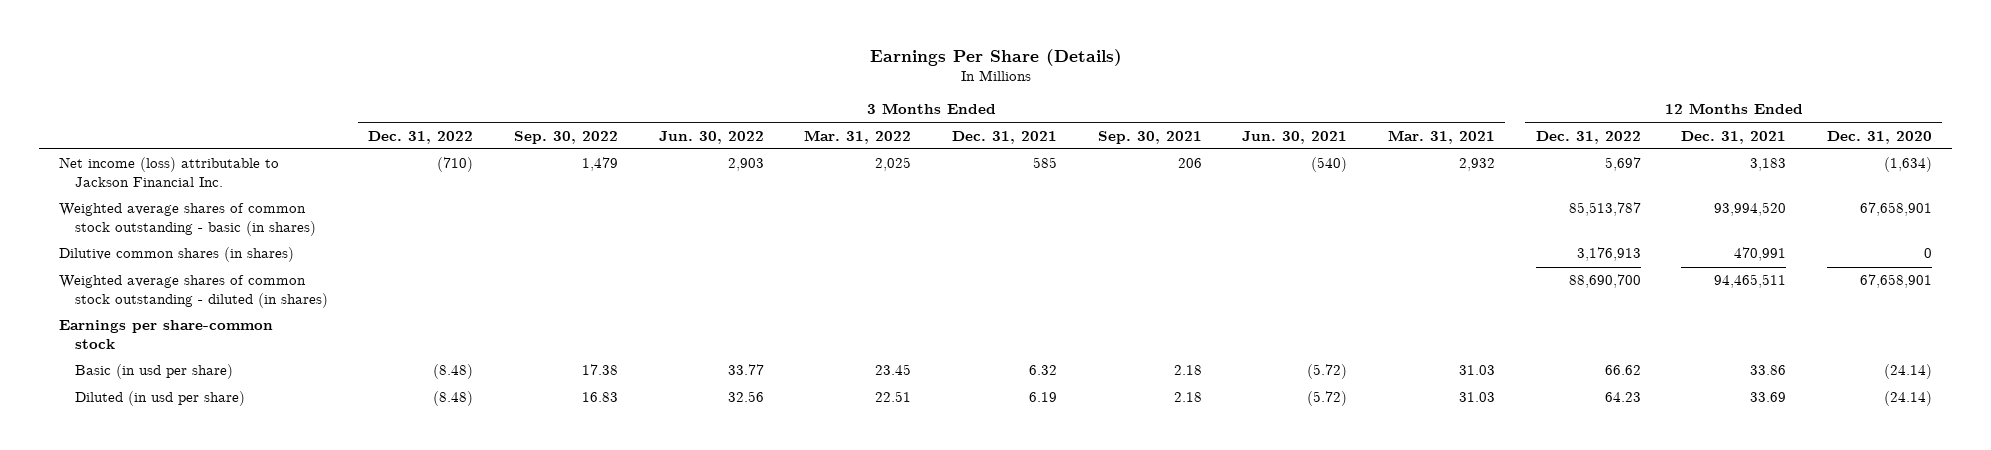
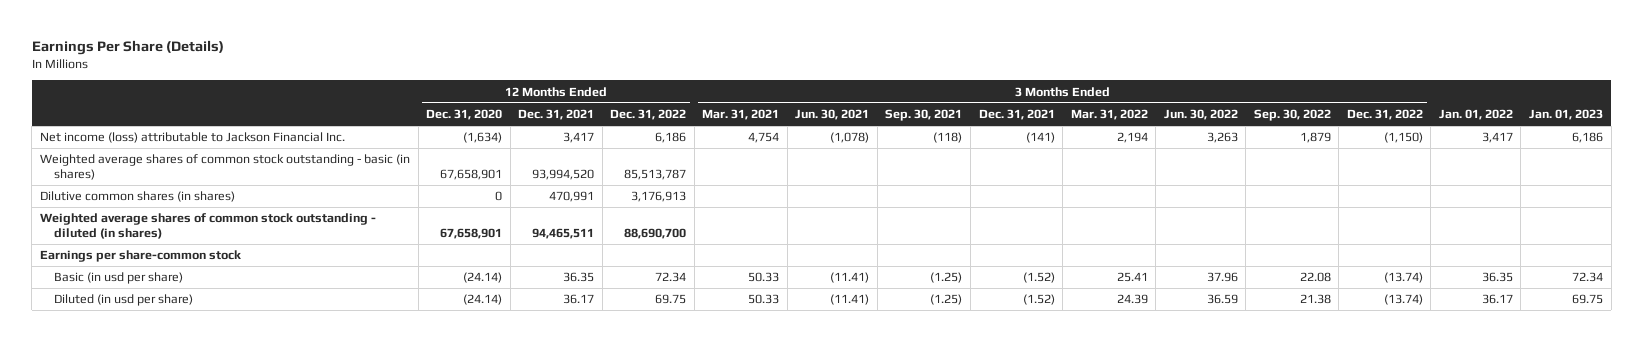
none -> [1438,109,1513,121] Jan. 01, 2022
none -> [1529,109,1604,121] Jan. 01, 2023
[437,157,474,173] (710) -> [1383,132,1423,144] (1,150)
[582,157,619,172] 1,479 -> [1299,132,1331,144] 1,879
[727,158,764,172] 2,903 -> [1206,132,1238,144] 3,263
[875,157,912,172] 2,025 -> [1116,132,1148,144] 2,194
[1033,157,1058,169] 585 -> [1025,132,1055,144] (141)
[1177,158,1202,169] 206 -> [933,132,963,144] (118)
[1311,157,1348,173] (540) -> [830,132,870,144] (1,078)
[1458,158,1495,172] 2,932 -> [748,132,780,144] 4,754
[1604,157,1641,172] 5,697 -> [655,132,687,144] 6,186
[1750,158,1787,172] 3,183 -> [563,132,595,144] 3,417
[433,364,474,380] (8.48) -> [1383,272,1423,284] (13.74)
[582,364,619,376] 17.38 -> [1299,272,1331,283] 22.08
[727,364,764,376] 33.77 -> [1206,272,1238,283] 37.96
[875,364,912,376] 23.45 -> [1116,272,1148,283] 25.41
[1029,365,1058,376] 6.32 -> [1022,272,1055,284] (1.52)
[1173,365,1202,376] 2.18 -> [930,272,963,284] (1.25)
[1307,364,1348,380] (5.72) -> [830,272,870,284] (11.41)
[1458,365,1495,376] 31.03 -> [748,272,780,283] 50.33
[1604,365,1641,376] 66.62 -> [655,272,687,283] 72.34
[1750,365,1787,376] 33.86 -> [563,272,595,283] 36.35
[433,391,474,407] (8.48) -> [1383,294,1423,306] (13.74)
[582,392,619,403] 16.83 -> [1299,294,1331,305] 21.38
[727,391,764,403] 32.56 -> [1206,294,1238,305] 36.59
[875,391,912,403] 22.51 -> [1116,294,1148,305] 24.39
[1029,392,1058,403] 6.19 -> [1022,294,1055,306] (1.52)
[1173,392,1202,403] 2.18 -> [930,294,963,306] (1.25)
[1307,391,1348,407] (5.72) -> [830,294,870,306] (11.41)
[1458,392,1495,403] 31.03 -> [748,294,780,305] 50.33
[1604,392,1641,403] 64.23 -> [655,294,687,305] 69.75
[1750,392,1787,403] 33.69 -> [563,294,595,305] 36.17

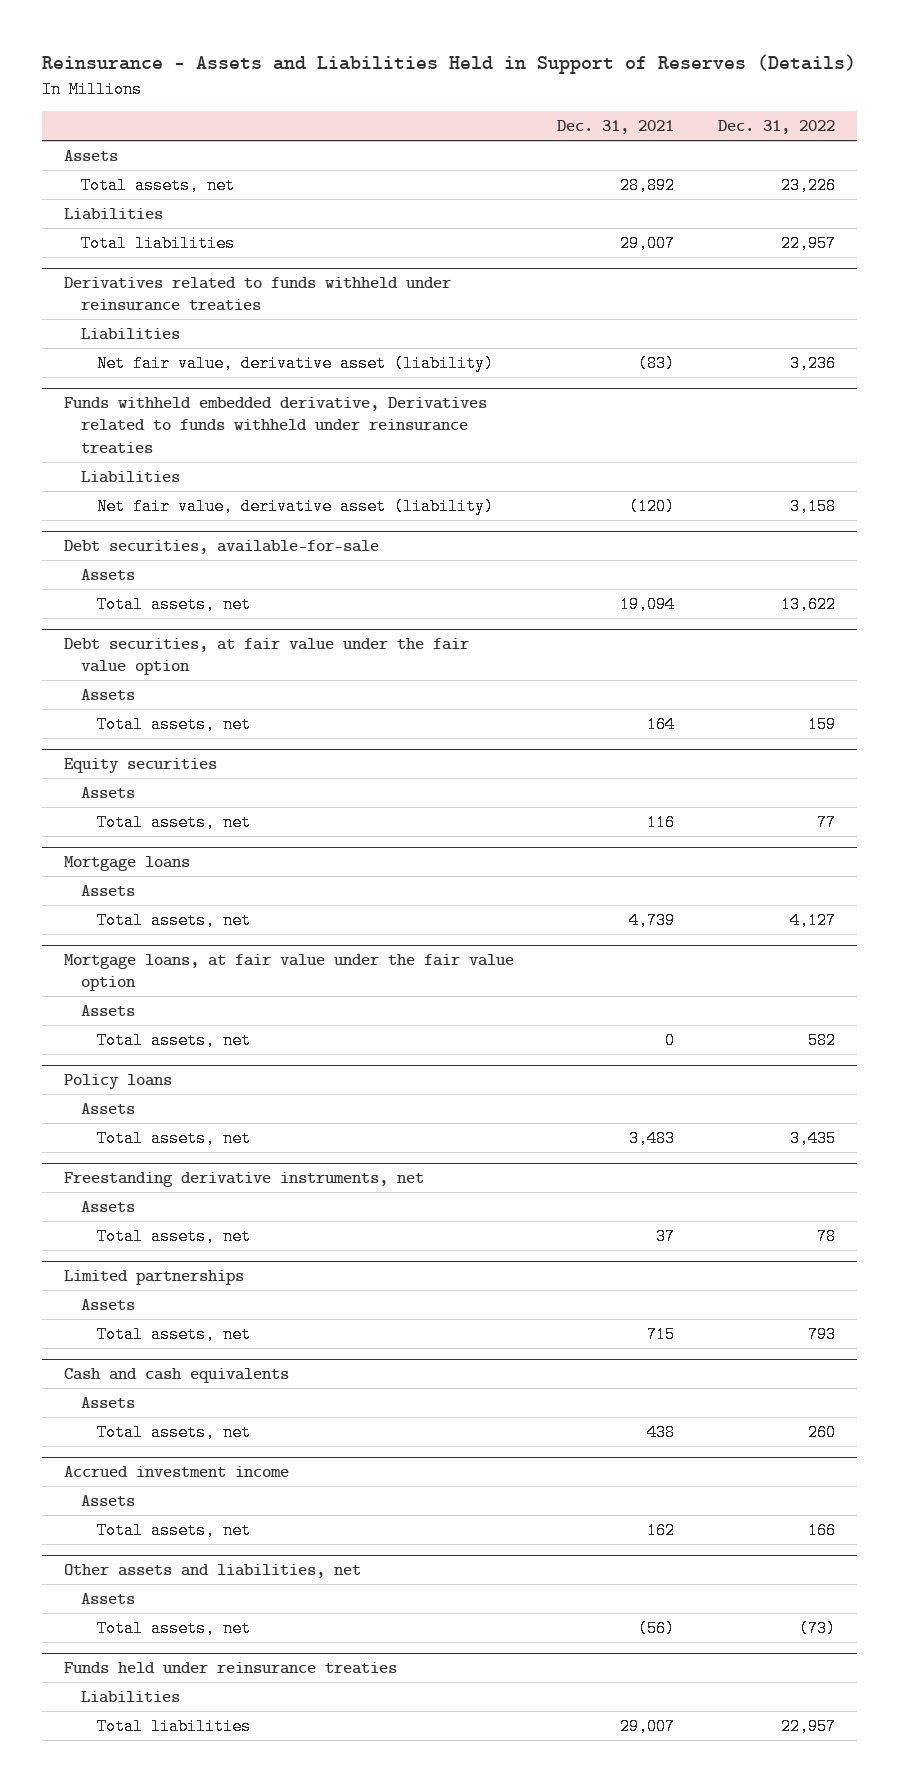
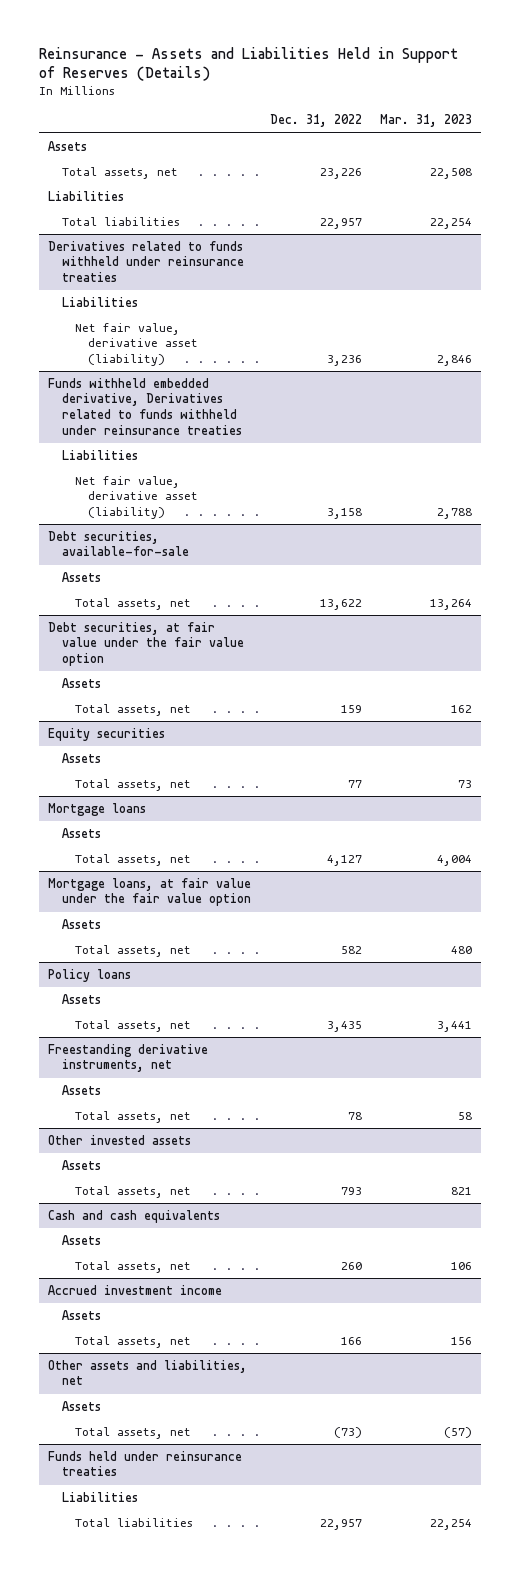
[557,120,675,135] Dec. 31, 2021 -> none
none -> [379,114,472,128] Mar. 31, 2023
[63,1269,244,1285] Limited partnerships -> [48,1134,192,1145] Other invested assets

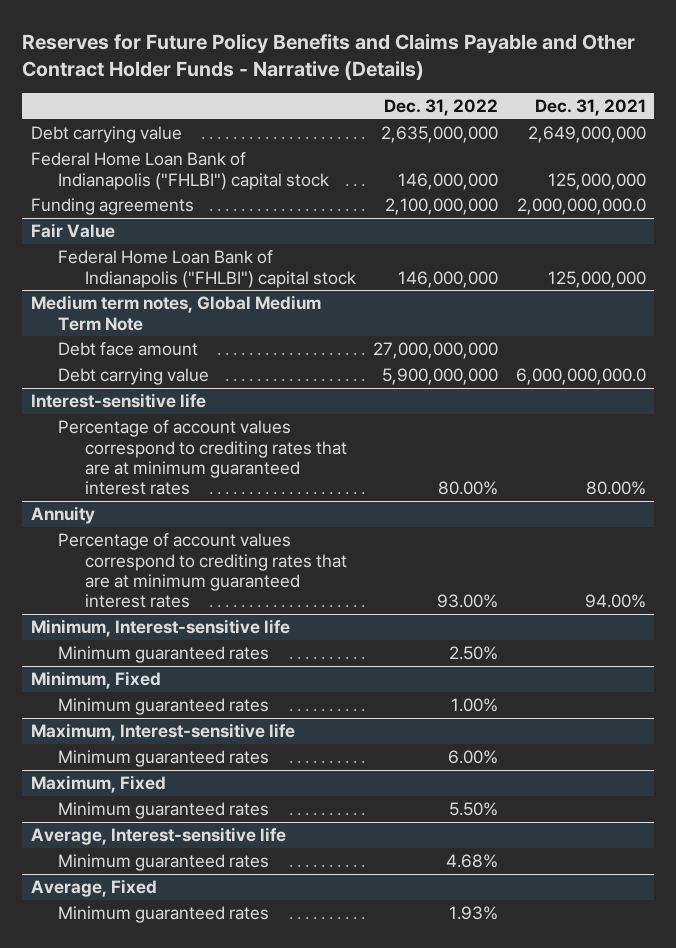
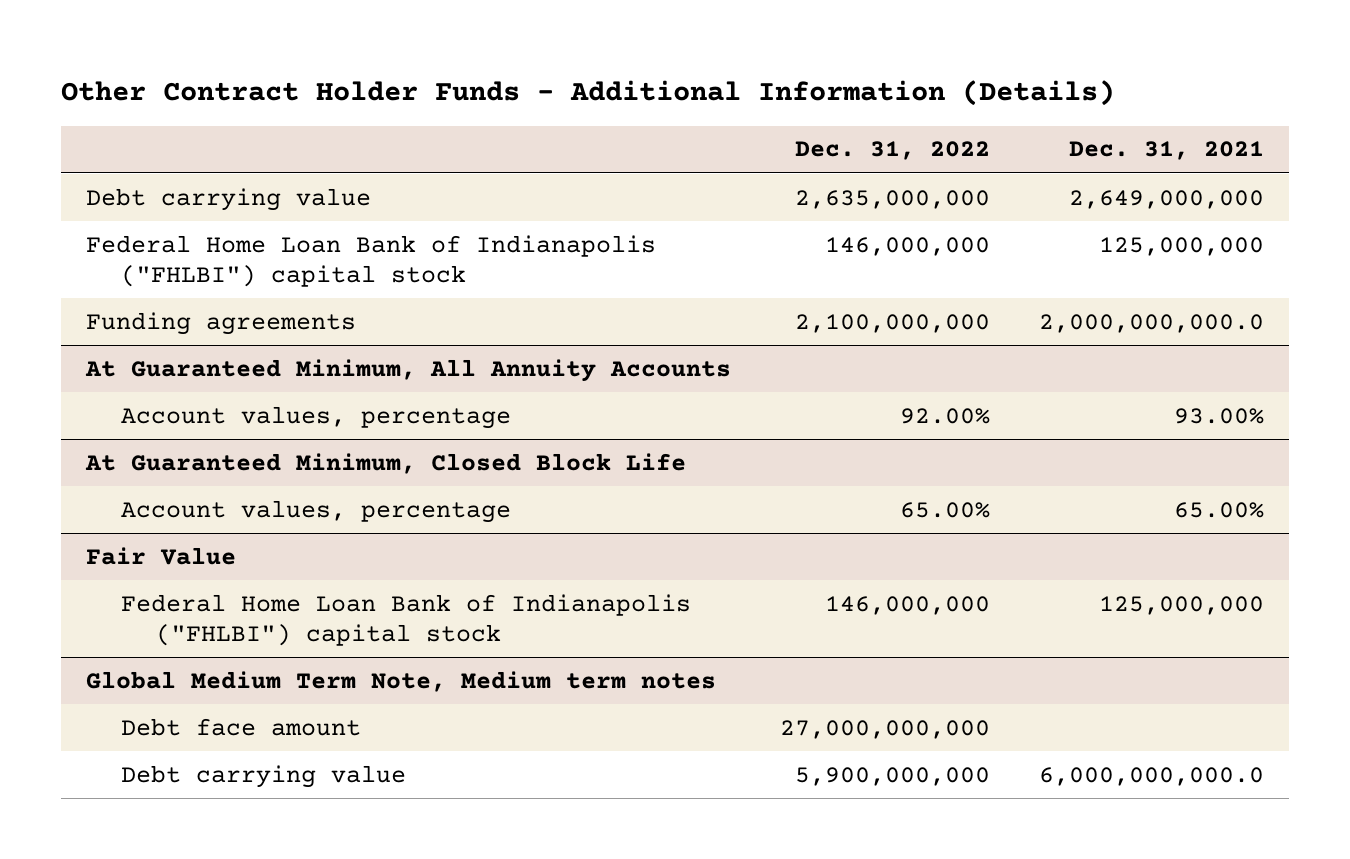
[22,33,636,80] Reserves for Future Policy Benefits and Claims Payable and Other Contract Holder Funds - Narrative (Details) -> [61,80,1116,107] Other Contract Holder Funds - Additional Information (Details)
none -> [84,358,731,382] At Guaranteed Minimum, All Annuity Accounts
none -> [121,405,512,429] Account values, percentage
none -> [84,452,686,474] At Guaranteed Minimum, Closed Block Life
none -> [121,499,512,523] Account values, percentage
[30,295,321,331] Medium term notes, Global Medium Term Note -> [85,670,716,692] Global Medium Term Note, Medium term notes
[30,393,206,409] Interest-sensitive life -> none
[57,420,348,496] Percentage of account values correspond to crediting rates that are at minimum guaranteed interest rates -> none
[30,506,95,525] Annuity -> none
[57,533,348,609] Percentage of account values correspond to crediting rates that are at minimum guaranteed interest rates -> none
[30,619,290,638] Minimum, Interest-sensitive life -> none
[57,646,269,664] Minimum guaranteed rates -> none
[30,671,161,690] Minimum, Fixed -> none
[57,698,269,716] Minimum guaranteed rates -> none
[30,723,295,742] Maximum, Interest-sensitive life -> none
[57,750,269,768] Minimum guaranteed rates -> none
[30,775,166,794] Maximum, Fixed -> none
[57,802,269,820] Minimum guaranteed rates -> none
[30,827,286,846] Average, Interest-sensitive life -> none
[57,854,269,872] Minimum guaranteed rates -> none
[30,879,157,898] Average, Fixed -> none
[57,906,269,924] Minimum guaranteed rates -> none

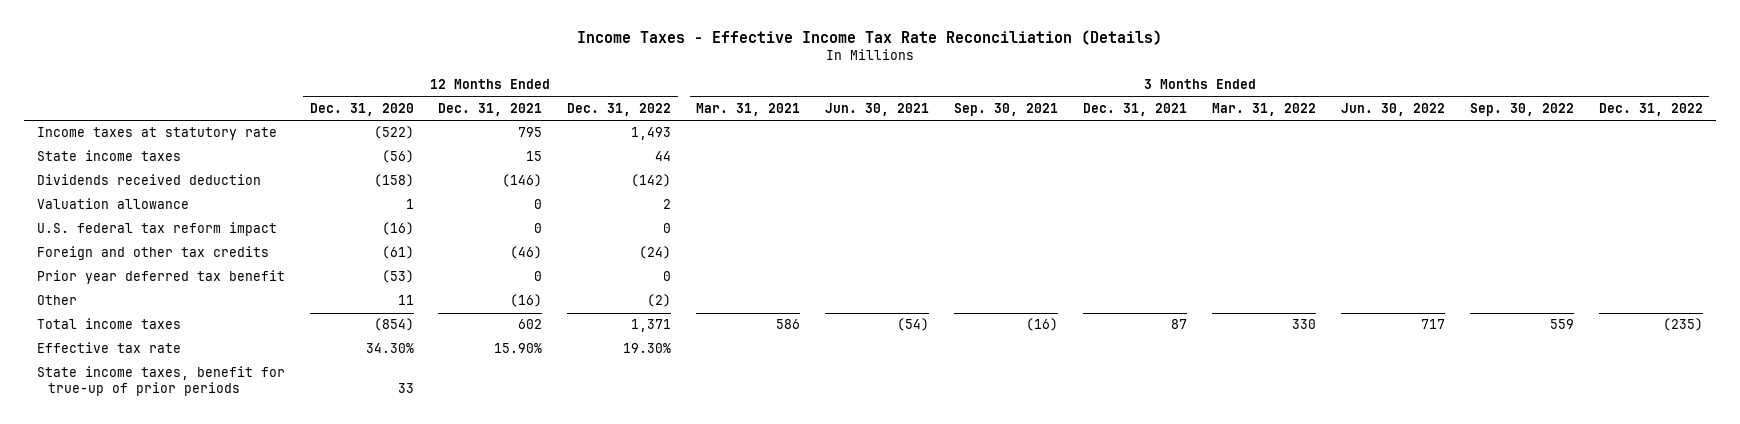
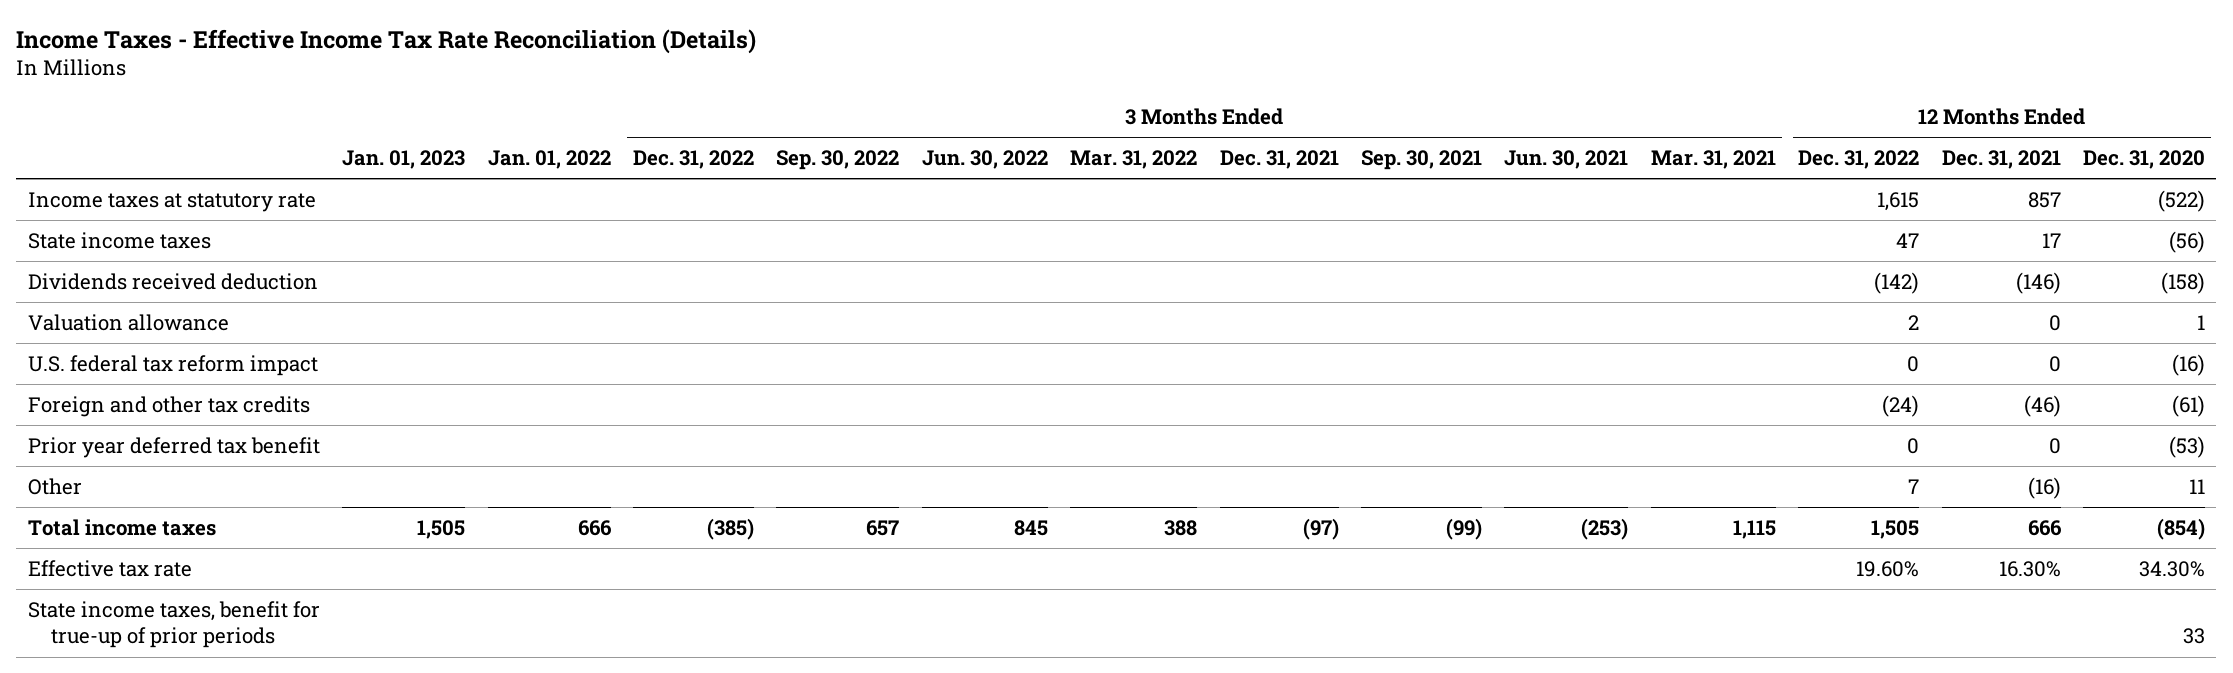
none -> [342,150,466,170] Jan. 01, 2023
none -> [487,150,611,170] Jan. 01, 2022
[518,127,543,138] 795 -> [2027,191,2061,208] 857
[631,127,672,141] 1,493 -> [1877,191,1920,211] 1,615
[526,151,543,162] 15 -> [2041,232,2061,248] 17
[655,151,672,162] 44 -> [1896,232,1920,248] 47
[647,294,672,308] (2) -> [1908,478,1920,494] 7
[518,319,543,330] 602 -> [2027,519,2062,536] 666
[631,319,672,333] 1,371 -> [1871,519,1920,539] 1,505
[776,319,801,330] 586 -> [1732,519,1776,539] 1,115
[897,318,930,332] (54) -> [1581,517,1629,540] (253)
[1026,318,1059,332] (16) -> [1446,517,1483,540] (99)
[1171,319,1188,330] 87 -> [1302,517,1339,540] (97)
[1292,319,1317,330] 330 -> [1164,519,1198,536] 388
[1421,319,1446,330] 717 -> [1013,519,1048,536] 845
[1550,319,1575,330] 559 -> [866,519,900,536] 657
[1663,318,1704,332] (235) -> [706,517,754,540] (385)
[494,343,543,354] 15.90% -> [1998,560,2061,577] 16.30%
[623,343,672,354] 19.30% -> [1856,560,1920,577] 19.60%

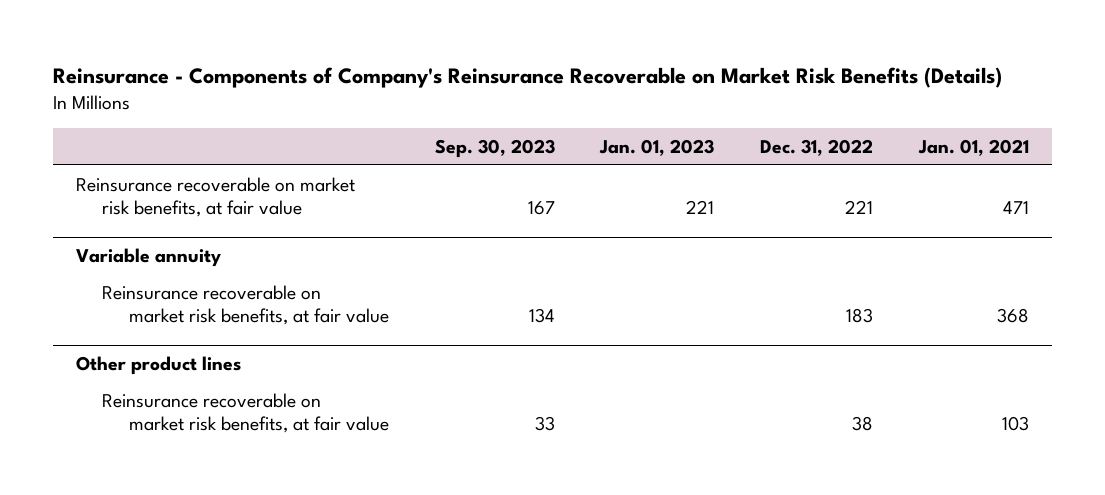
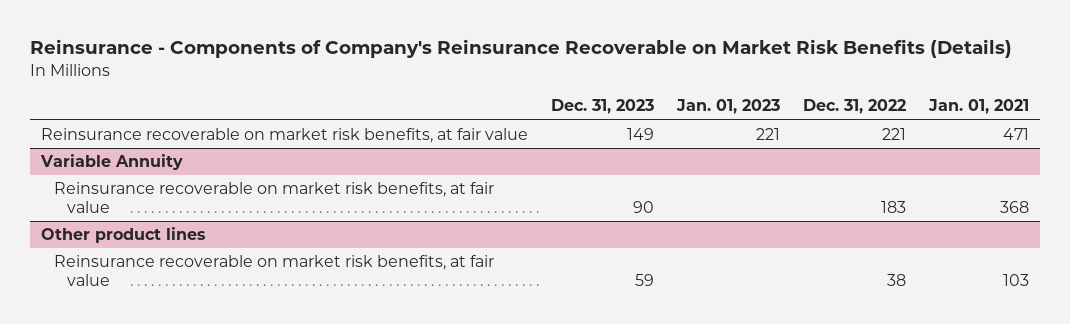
[434,139,555,159] Sep. 30, 2023 -> none
none -> [550,99,654,115] Dec. 31, 2023
[75,248,221,268] Variable annuity -> [39,154,183,171] Variable Annuity

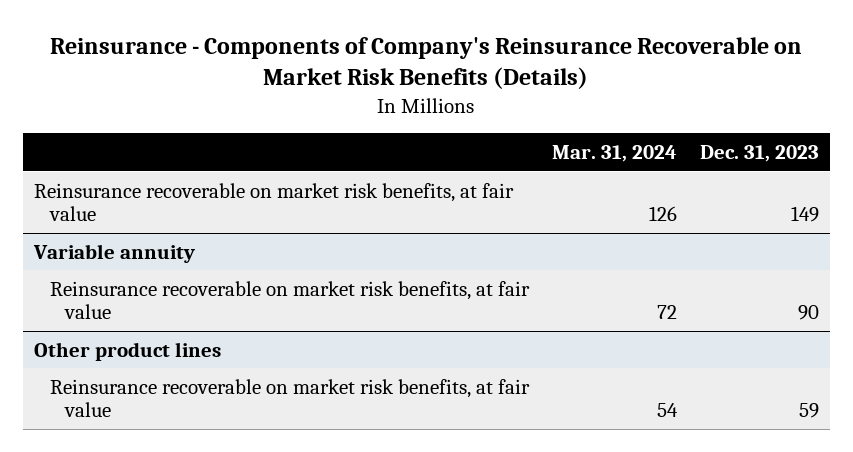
[675,99,780,115] Jan. 01, 2023 -> none
[802,99,906,115] Dec. 31, 2022 -> none
[927,99,1029,115] Jan. 01, 2021 -> none
none -> [551,144,677,162] Mar. 31, 2024
[39,154,183,171] Variable Annuity -> [33,243,196,263] Variable annuity

